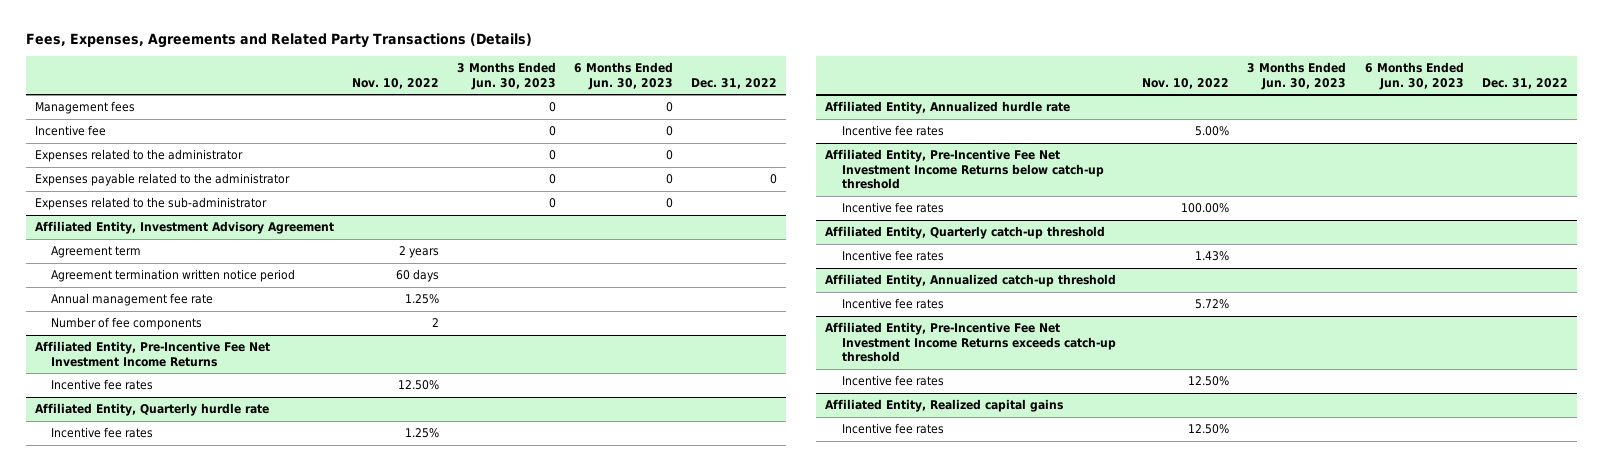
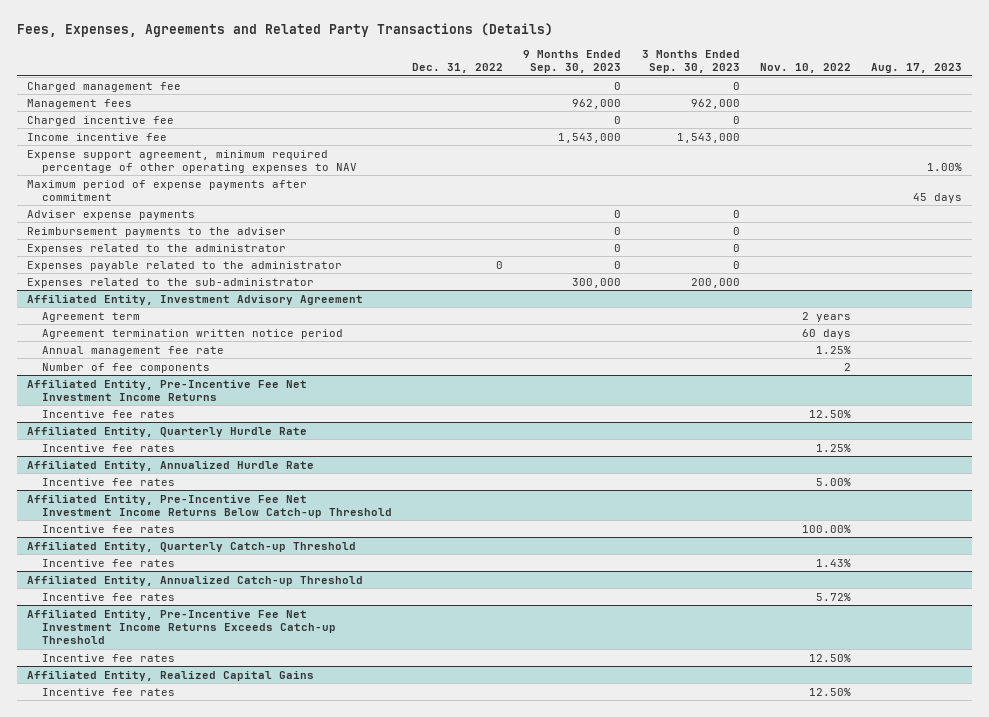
[457,62,557,90] 3 Months Ended Jun. 30, 2023 -> none
[574,62,674,90] 6 Months Ended Jun. 30, 2023 -> none
none -> [523,49,622,74] 9 Months Ended Sep. 30, 2023
none -> [641,49,740,74] 3 Months Ended Sep. 30, 2023
none -> [871,63,963,74] Aug. 17, 2023
none -> [27,81,182,92] Charged management fee
none -> [27,115,175,126] Charged incentive fee
[34,125,106,137] Incentive fee -> [27,132,168,141] Income incentive fee
none -> [27,149,357,173] Expense support agreement, minimum required percentage of other operating expenses to NAV
none -> [27,179,308,201] Maximum period of expense payments after commitment
none -> [27,209,196,220] Adviser expense payments
none -> [27,226,287,237] Reimbursement payments to the adviser
[34,403,269,417] Affiliated Entity, Quarterly hurdle rate -> [27,426,308,437] Affiliated Entity, Quarterly Hurdle Rate
[825,101,1071,115] Affiliated Entity, Annualized hurdle rate -> [27,460,315,471] Affiliated Entity, Annualized Hurdle Rate
[825,149,1104,190] Affiliated Entity, Pre-Incentive Fee Net Investment Income Returns below catch-up threshold -> [27,494,392,518] Affiliated Entity, Pre-Incentive Fee Net Investment Income Returns Below Catch-up Threshold
[825,226,1106,240] Affiliated Entity, Quarterly catch-up threshold -> [27,541,357,552] Affiliated Entity, Quarterly Catch-up Threshold
[825,274,1117,288] Affiliated Entity, Annualized catch-up threshold -> [27,575,364,586] Affiliated Entity, Annualized Catch-up Threshold
[825,322,1116,363] Affiliated Entity, Pre-Incentive Fee Net Investment Income Returns exceeds catch-up threshold -> [27,609,336,645] Affiliated Entity, Pre-Incentive Fee Net Investment Income Returns Exceeds Catch-up Threshold
[825,399,1064,413] Affiliated Entity, Realized capital gains -> [27,670,315,681] Affiliated Entity, Realized Capital Gains

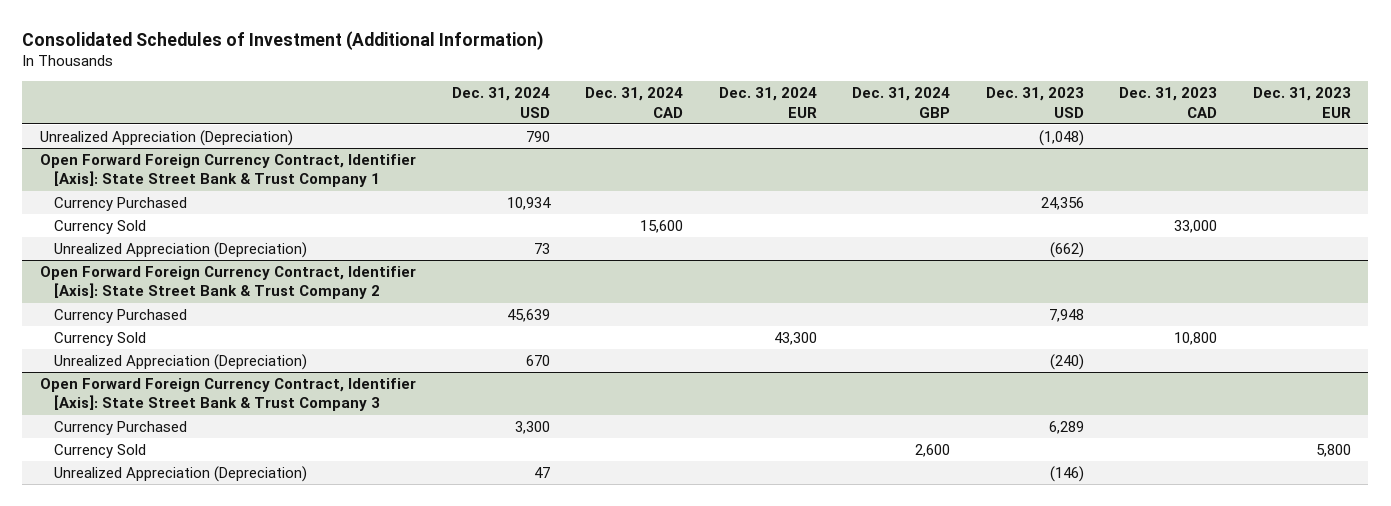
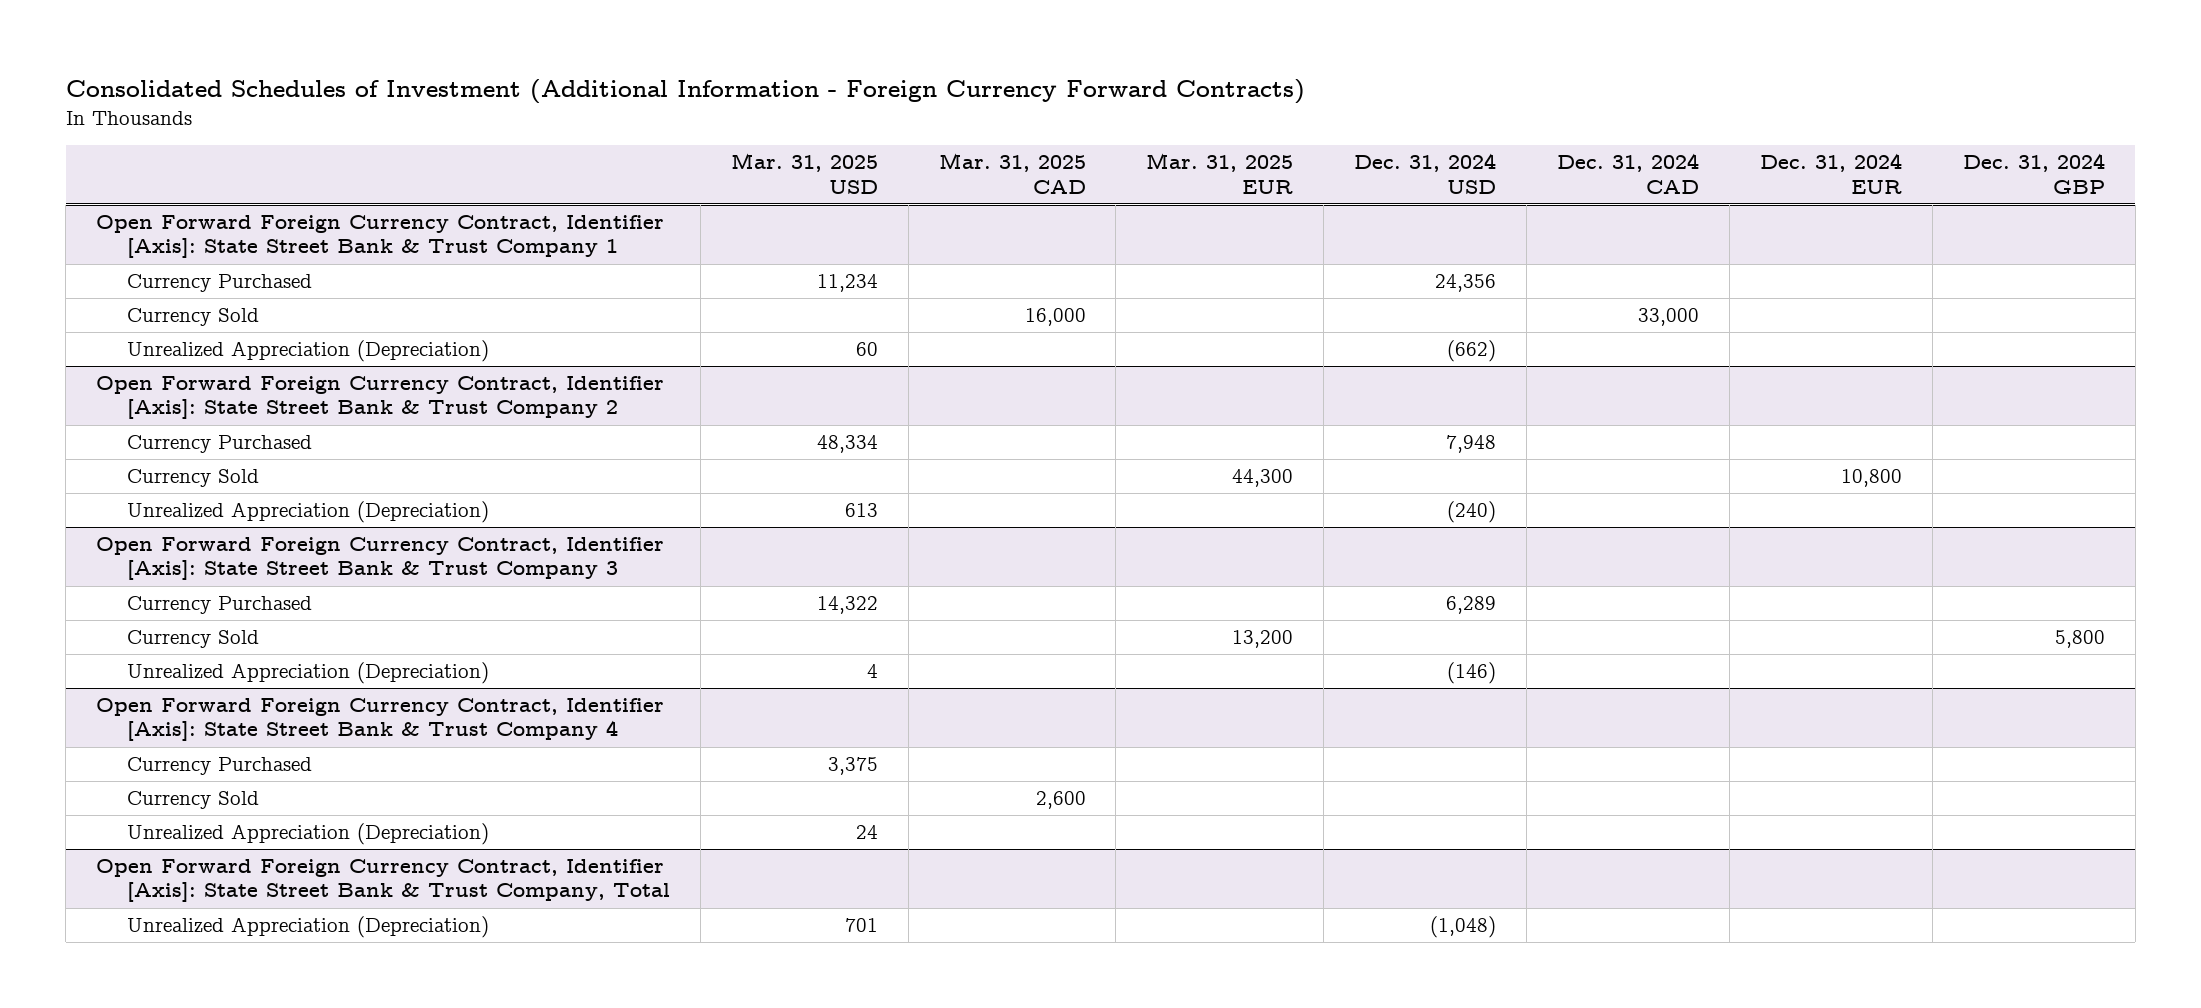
[22,30,545,50] Consolidated Schedules of Investment (Additional Information) -> [65,79,1305,105] Consolidated Schedules of Investment (Additional Information - Foreign Currency Forward Contracts)
[985,87,1084,118] Dec. 31, 2023 USD -> none
[1119,87,1218,118] Dec. 31, 2023 CAD -> none
[1252,87,1351,118] Dec. 31, 2023 EUR -> none
none -> [730,153,878,194] Mar. 31, 2025 USD
none -> [938,153,1086,194] Mar. 31, 2025 CAD
none -> [1146,153,1294,194] Mar. 31, 2025 EUR
[40,130,294,147] Unrealized Appreciation (Depreciation) -> none
[506,197,551,211] 10,934 -> [1435,274,1497,293] 24,356
[640,220,684,234] 15,600 -> [1638,308,1700,327] 33,000
[533,243,550,255] 73 -> [1447,340,1497,363] (662)
[506,309,550,323] 45,639 -> [1446,435,1497,454] 7,948
[773,332,817,346] 43,300 -> [1840,469,1902,488] 10,800
[525,355,550,367] 670 -> [1447,501,1497,524] (240)
[514,421,550,435] 3,300 -> [1446,596,1497,615] 6,289
[915,444,951,458] 2,600 -> [2054,630,2105,649] 5,800
[533,467,550,479] 47 -> [1447,662,1497,685] (146)
none -> [95,698,664,742] Open Forward Foreign Currency Contract, Identifier [Axis]: State Street Bank & Trust Company 4
none -> [126,757,312,776] Currency Purchased
none -> [126,791,259,810] Currency Sold
none -> [126,823,489,846] Unrealized Appreciation (Depreciation)
none -> [95,859,670,903] Open Forward Foreign Currency Contract, Identifier [Axis]: State Street Bank & Trust Company, Total
none -> [126,916,489,939] Unrealized Appreciation (Depreciation)

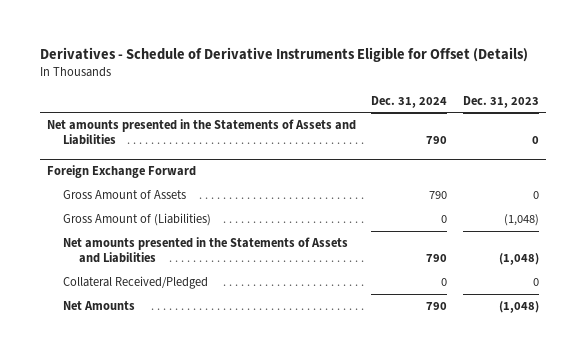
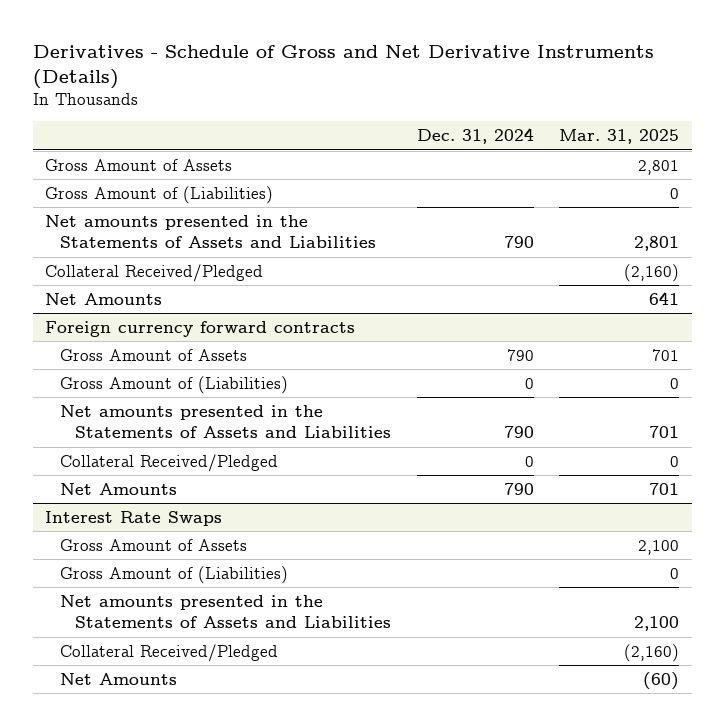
[39,47,528,63] Derivatives - Schedule of Derivative Instruments Eligible for Offset (Details) -> [32,44,654,90] Derivatives - Schedule of Gross and Net Derivative Instruments (Details)
[462,95,539,108] Dec. 31, 2023 -> none
none -> [559,129,680,145] Mar. 31, 2025
none -> [45,158,233,171] Gross Amount of Assets
none -> [45,185,274,204] Gross Amount of (Liabilities)
none -> [45,263,264,282] Collateral Received/Pledged
none -> [45,292,163,305] Net Amounts
[47,165,197,179] Foreign Exchange Forward -> [45,320,356,337] Foreign currency forward contracts
none -> [45,510,223,526] Interest Rate Swaps
none -> [60,538,248,551] Gross Amount of Assets
none -> [60,565,289,584] Gross Amount of (Liabilities)
none -> [60,594,392,628] Net amounts presented in the Statements of Assets and Liabilities
none -> [60,643,279,662] Collateral Received/Pledged
none -> [60,672,178,685] Net Amounts

